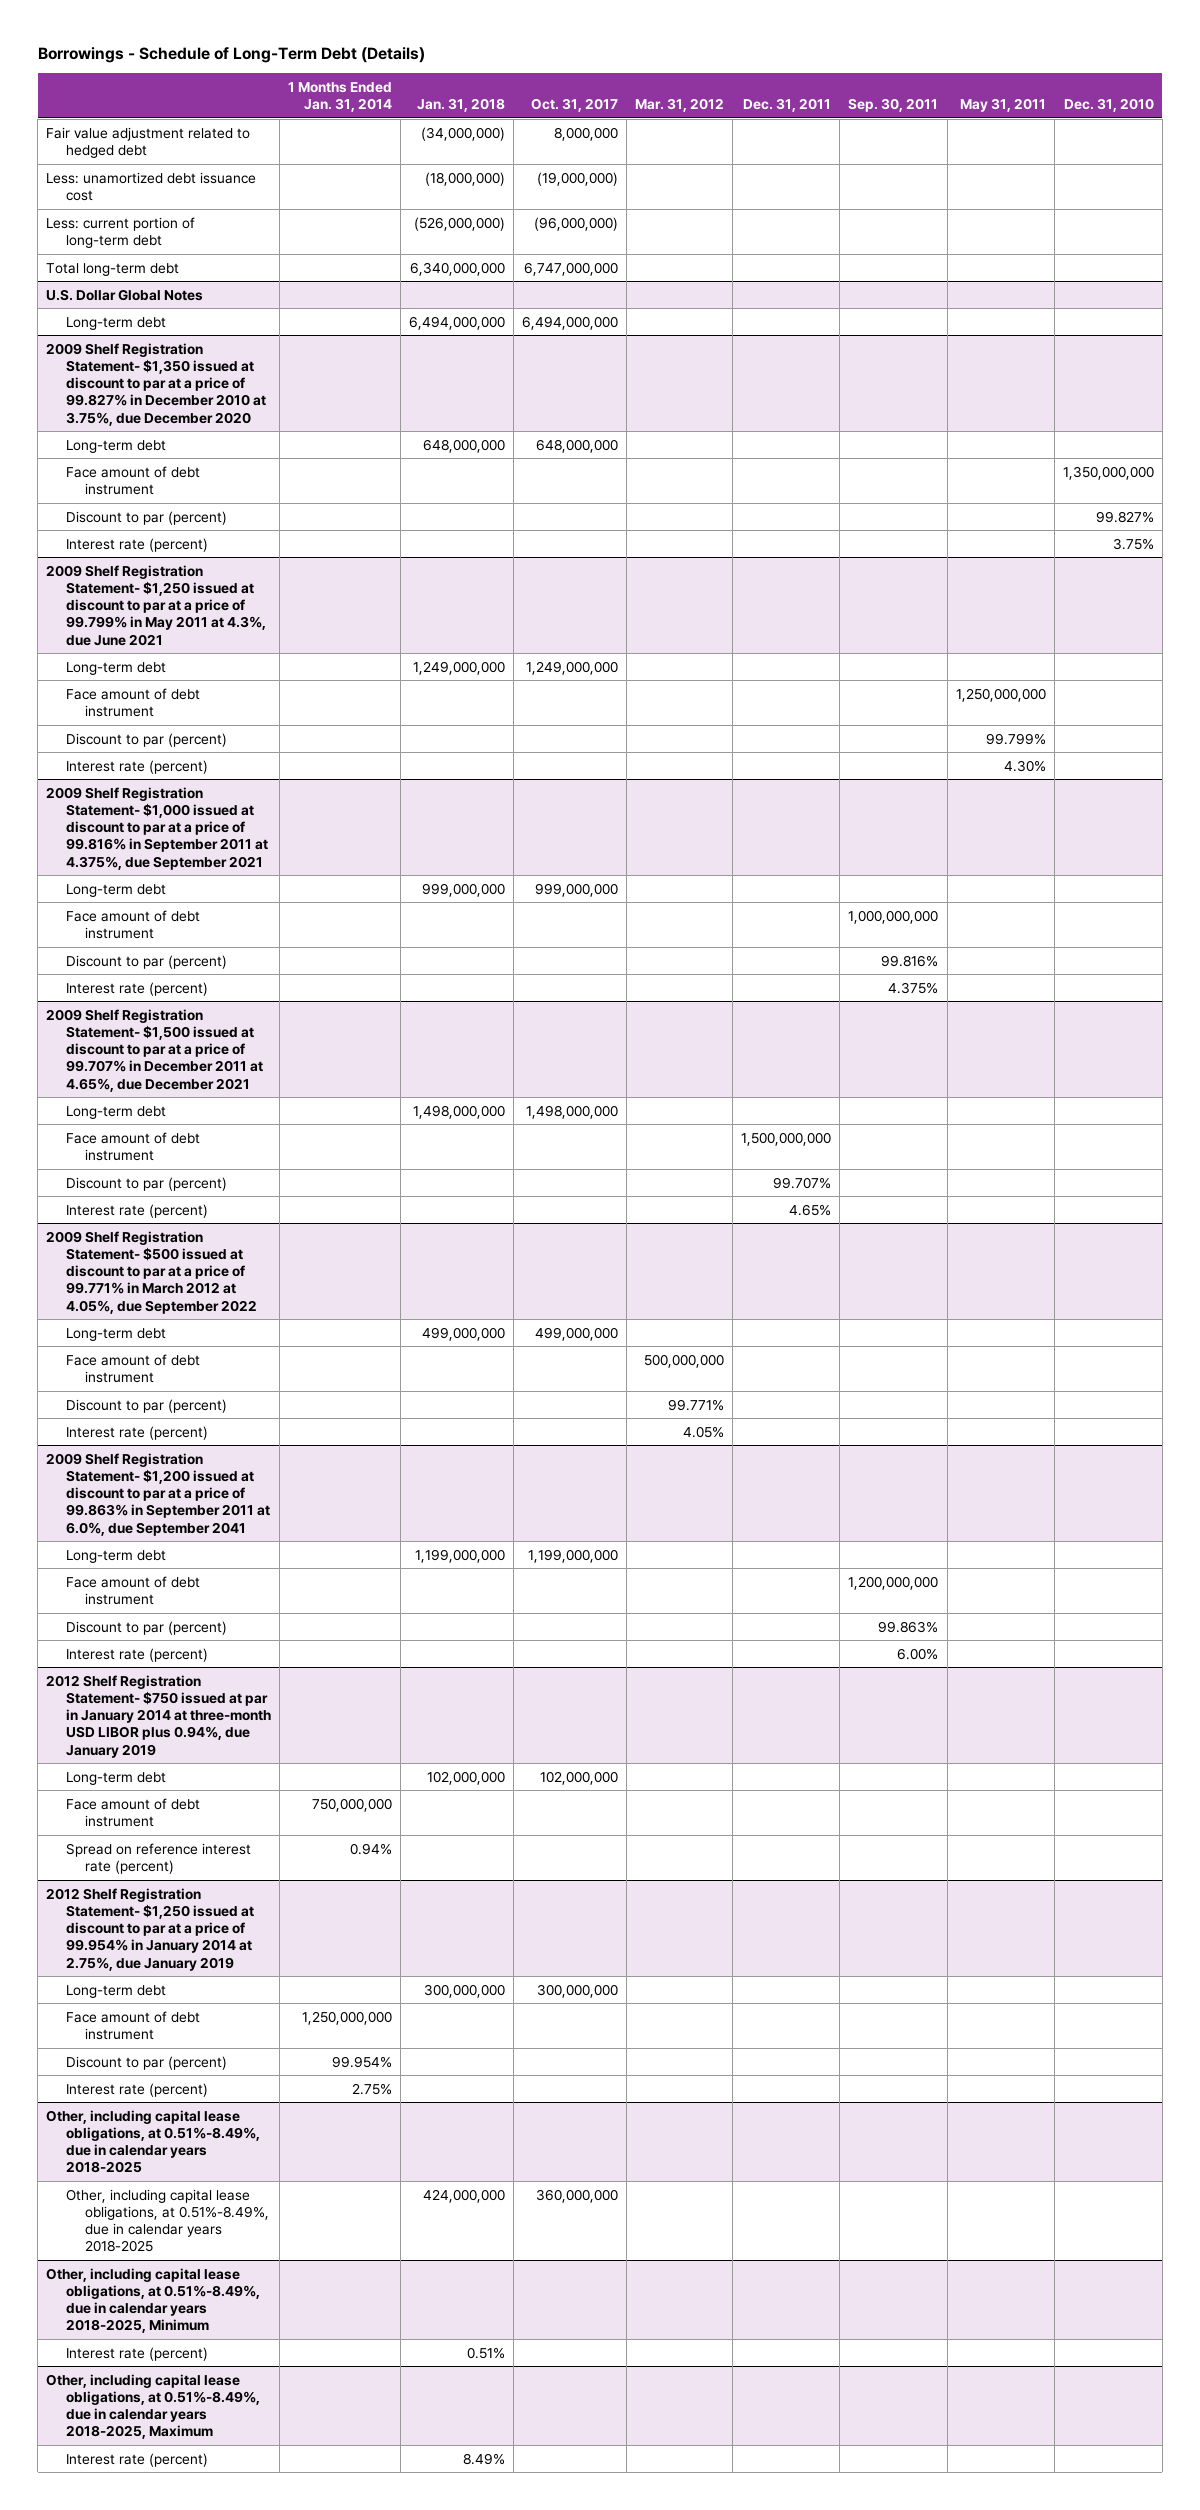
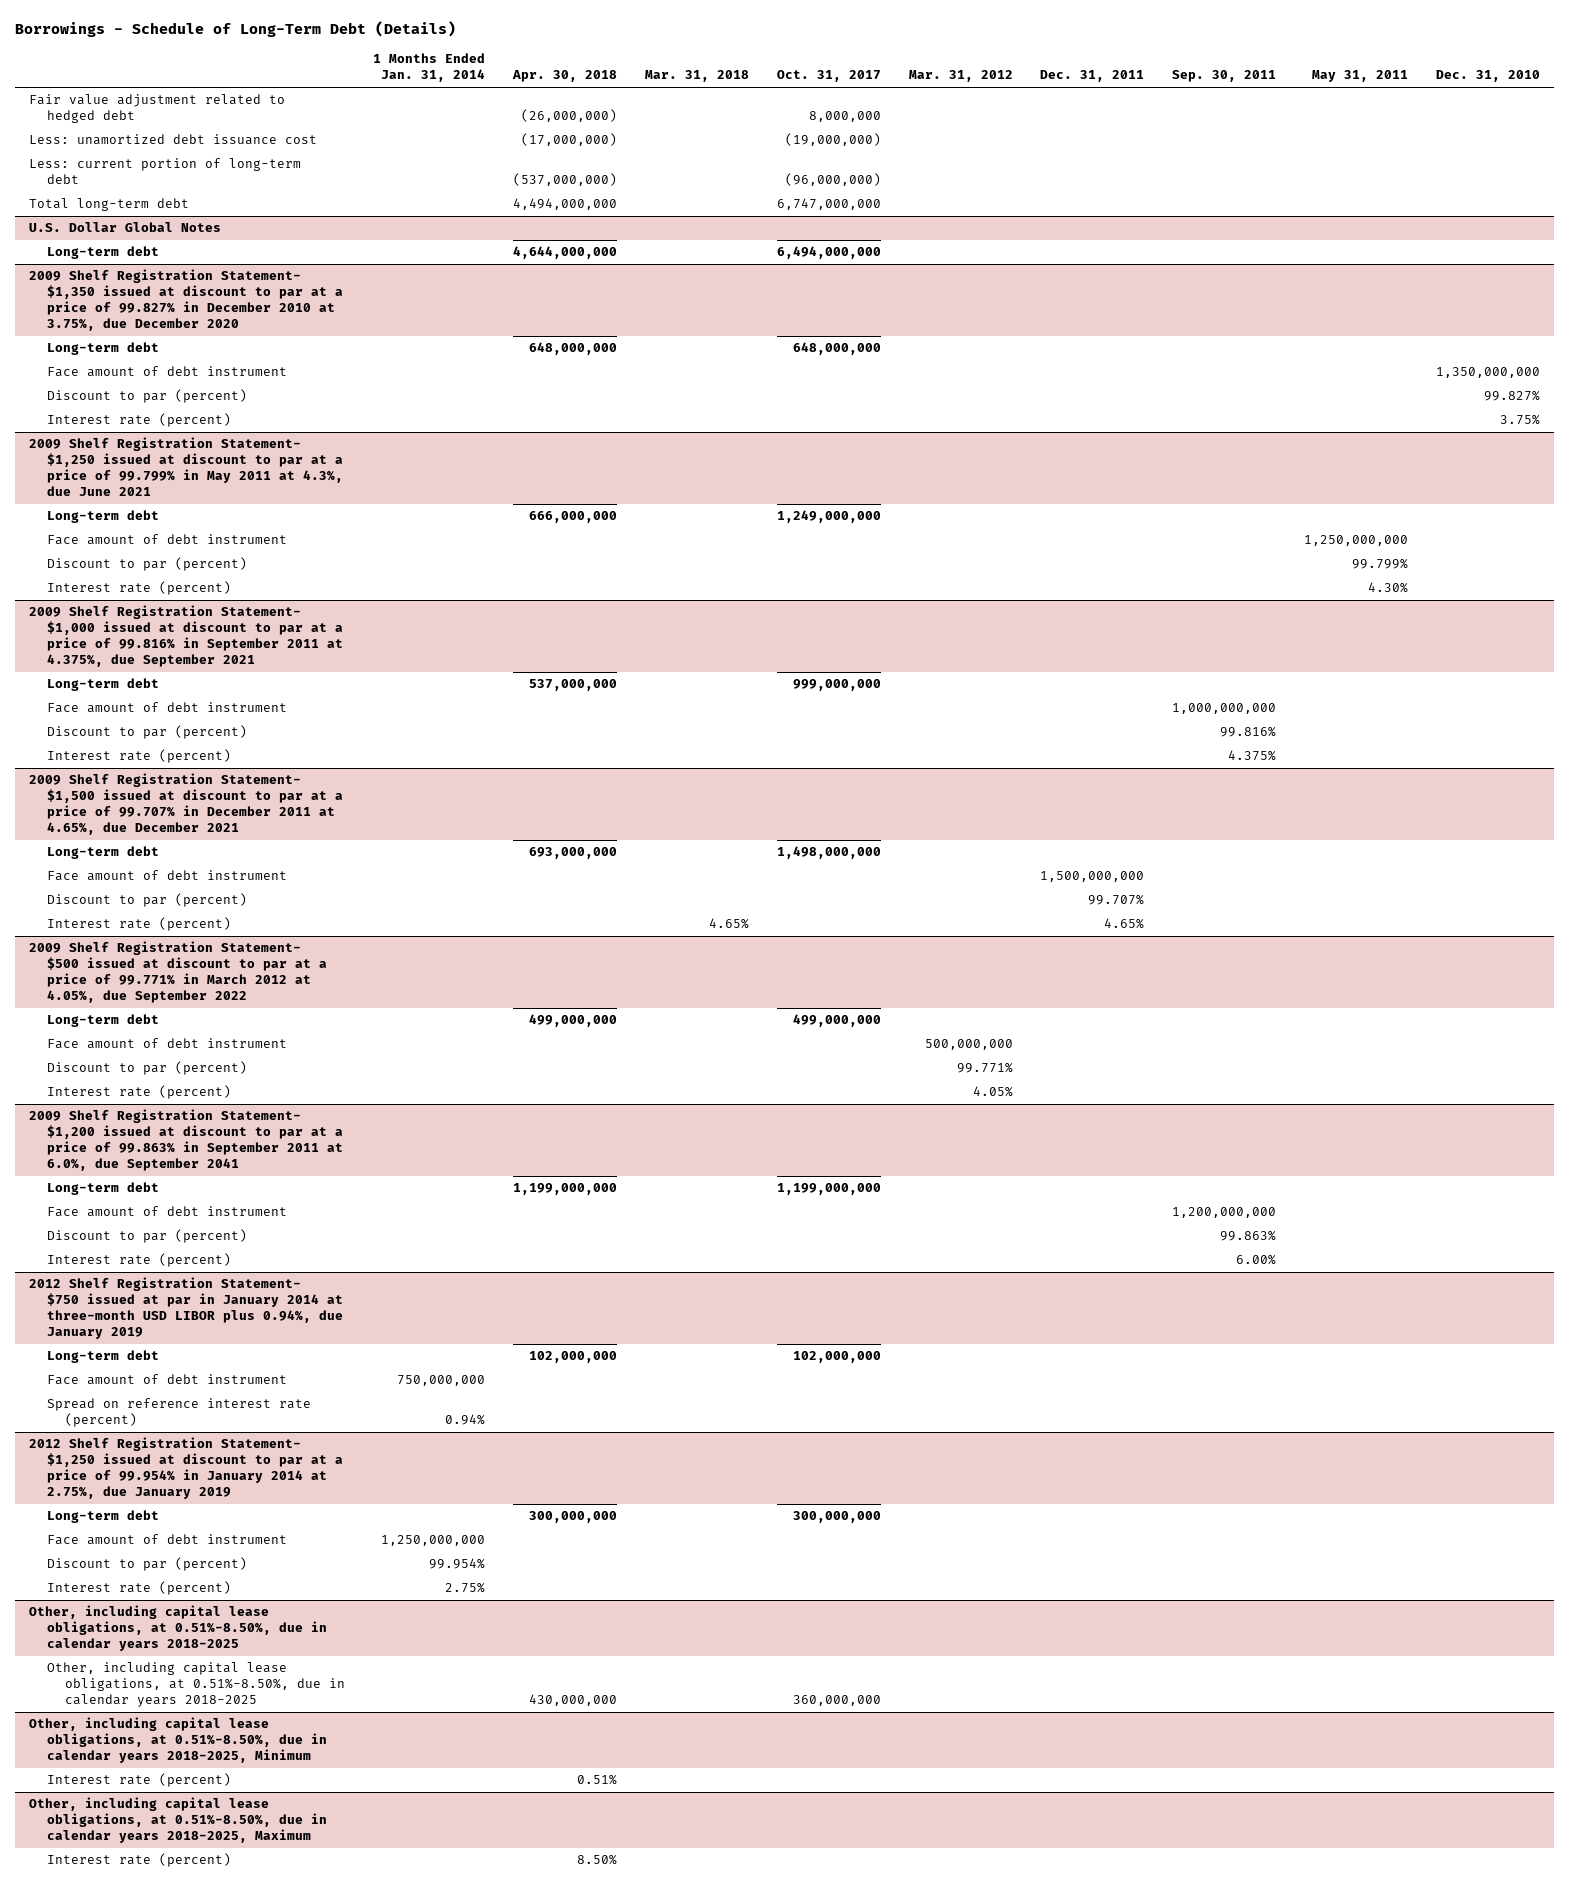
[417,97,506,112] Jan. 31, 2018 -> none
none -> [511,70,617,83] Apr. 30, 2018
none -> [644,70,749,83] Mar. 31, 2018
[46,2109,260,2174] Other, including capital lease obligations, at 0.51%-8.49%, due in calendar years 2018-2025 -> [29,1605,328,1652] Other, including capital lease obligations, at 0.51%-8.50%, due in calendar years 2018-2025
[65,2188,270,2253] Other, including capital lease obligations, at 0.51%-8.49%, due in calendar years 2018-2025 -> [47,1662,346,1708] Other, including capital lease obligations, at 0.51%-8.50%, due in calendar years 2018-2025
[46,2267,260,2334] Other, including capital lease obligations, at 0.51%-8.49%, due in calendar years 2018-2025, Minimum -> [29,1717,328,1764] Other, including capital lease obligations, at 0.51%-8.50%, due in calendar years 2018-2025, Minimum
[46,2373,260,2440] Other, including capital lease obligations, at 0.51%-8.49%, due in calendar years 2018-2025, Maximum -> [29,1797,328,1844] Other, including capital lease obligations, at 0.51%-8.50%, due in calendar years 2018-2025, Maximum

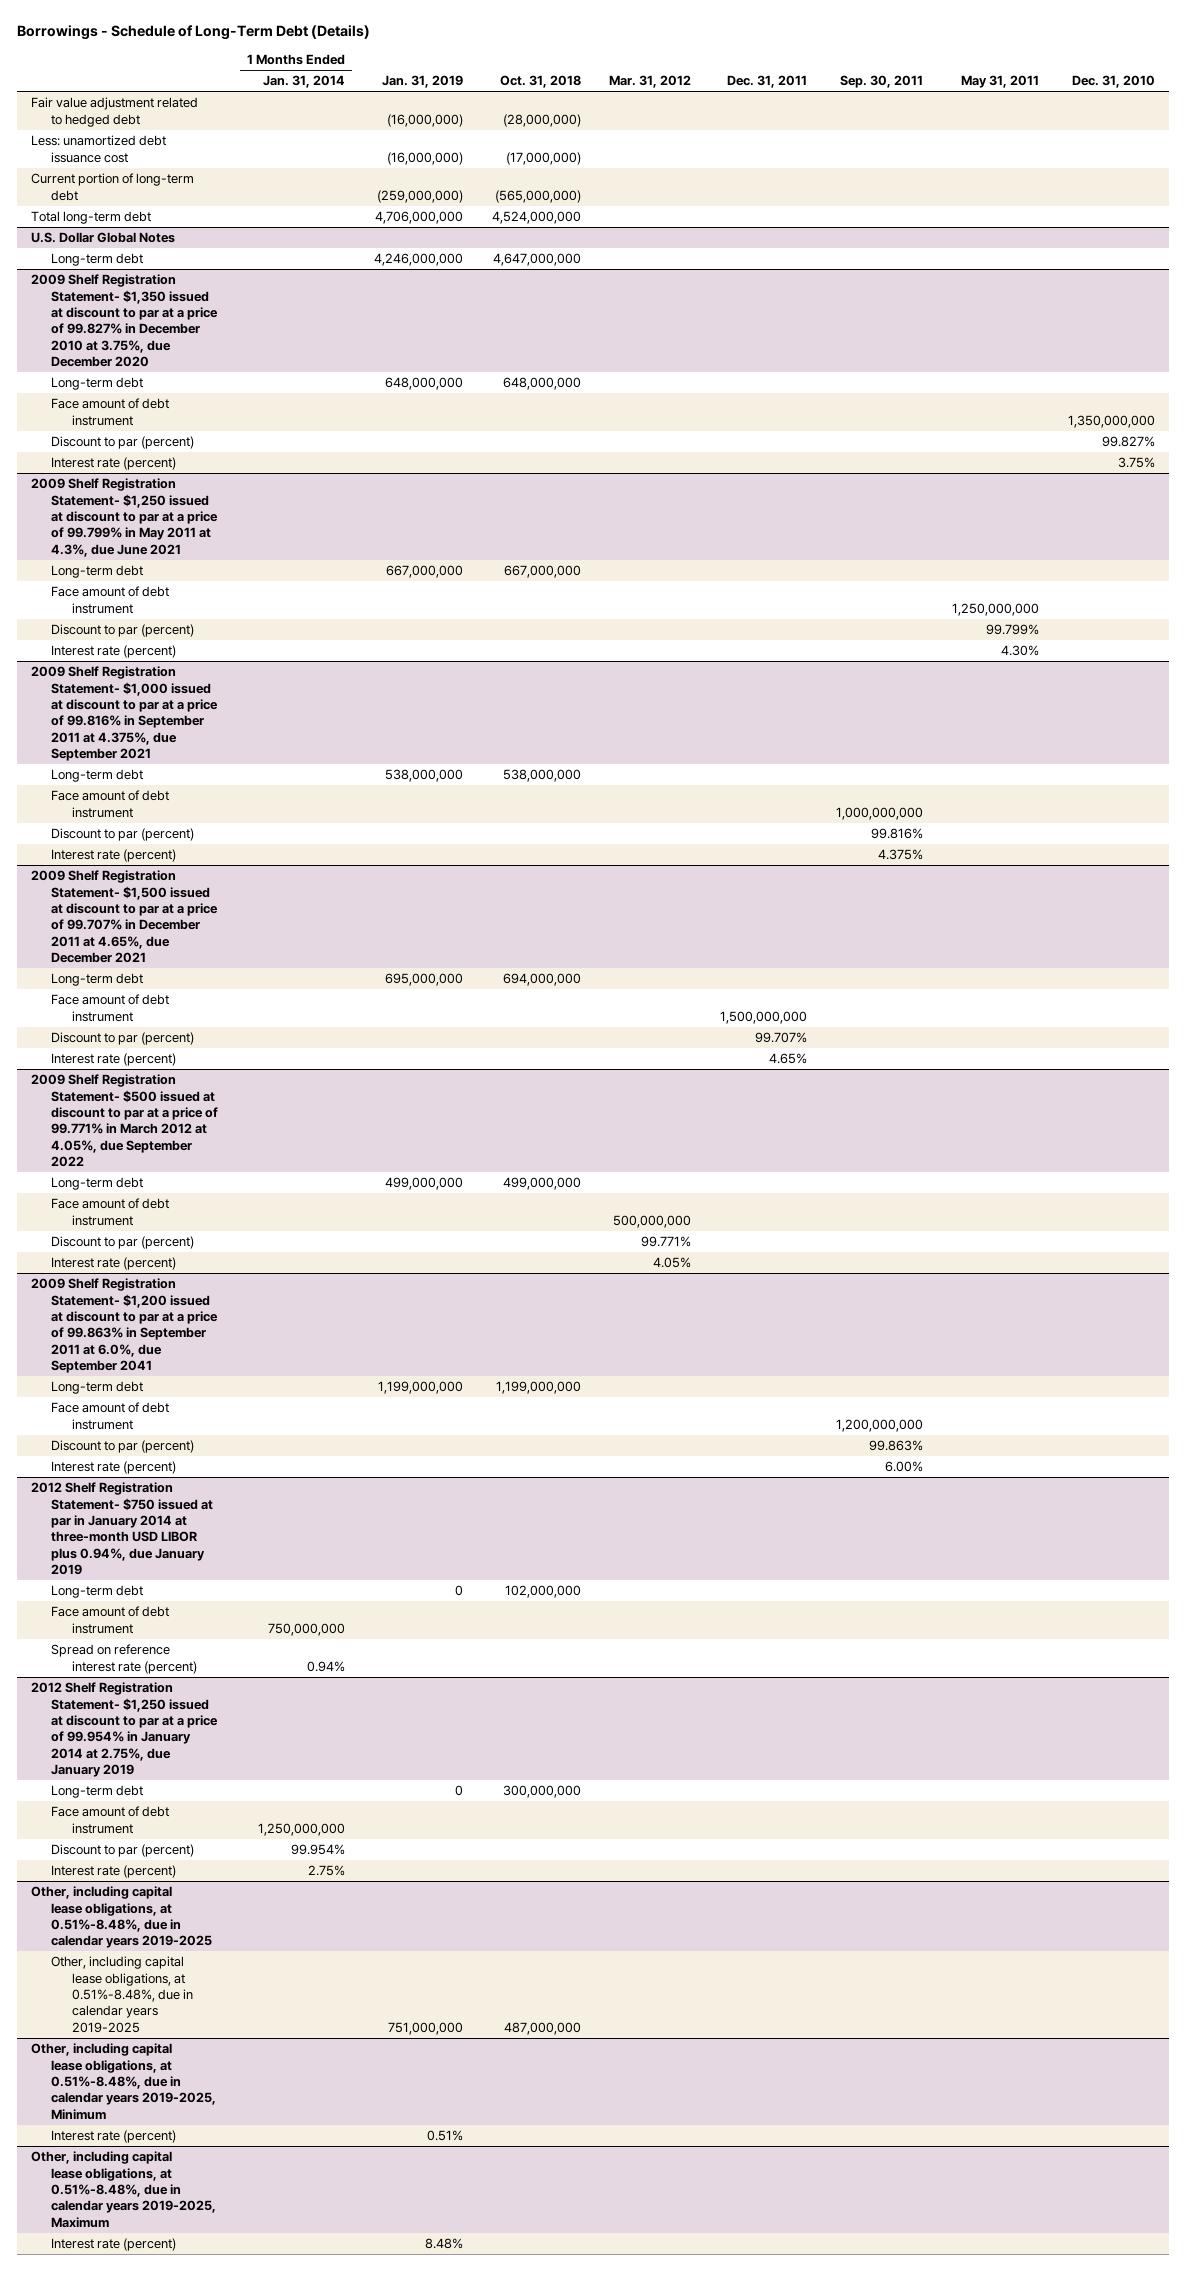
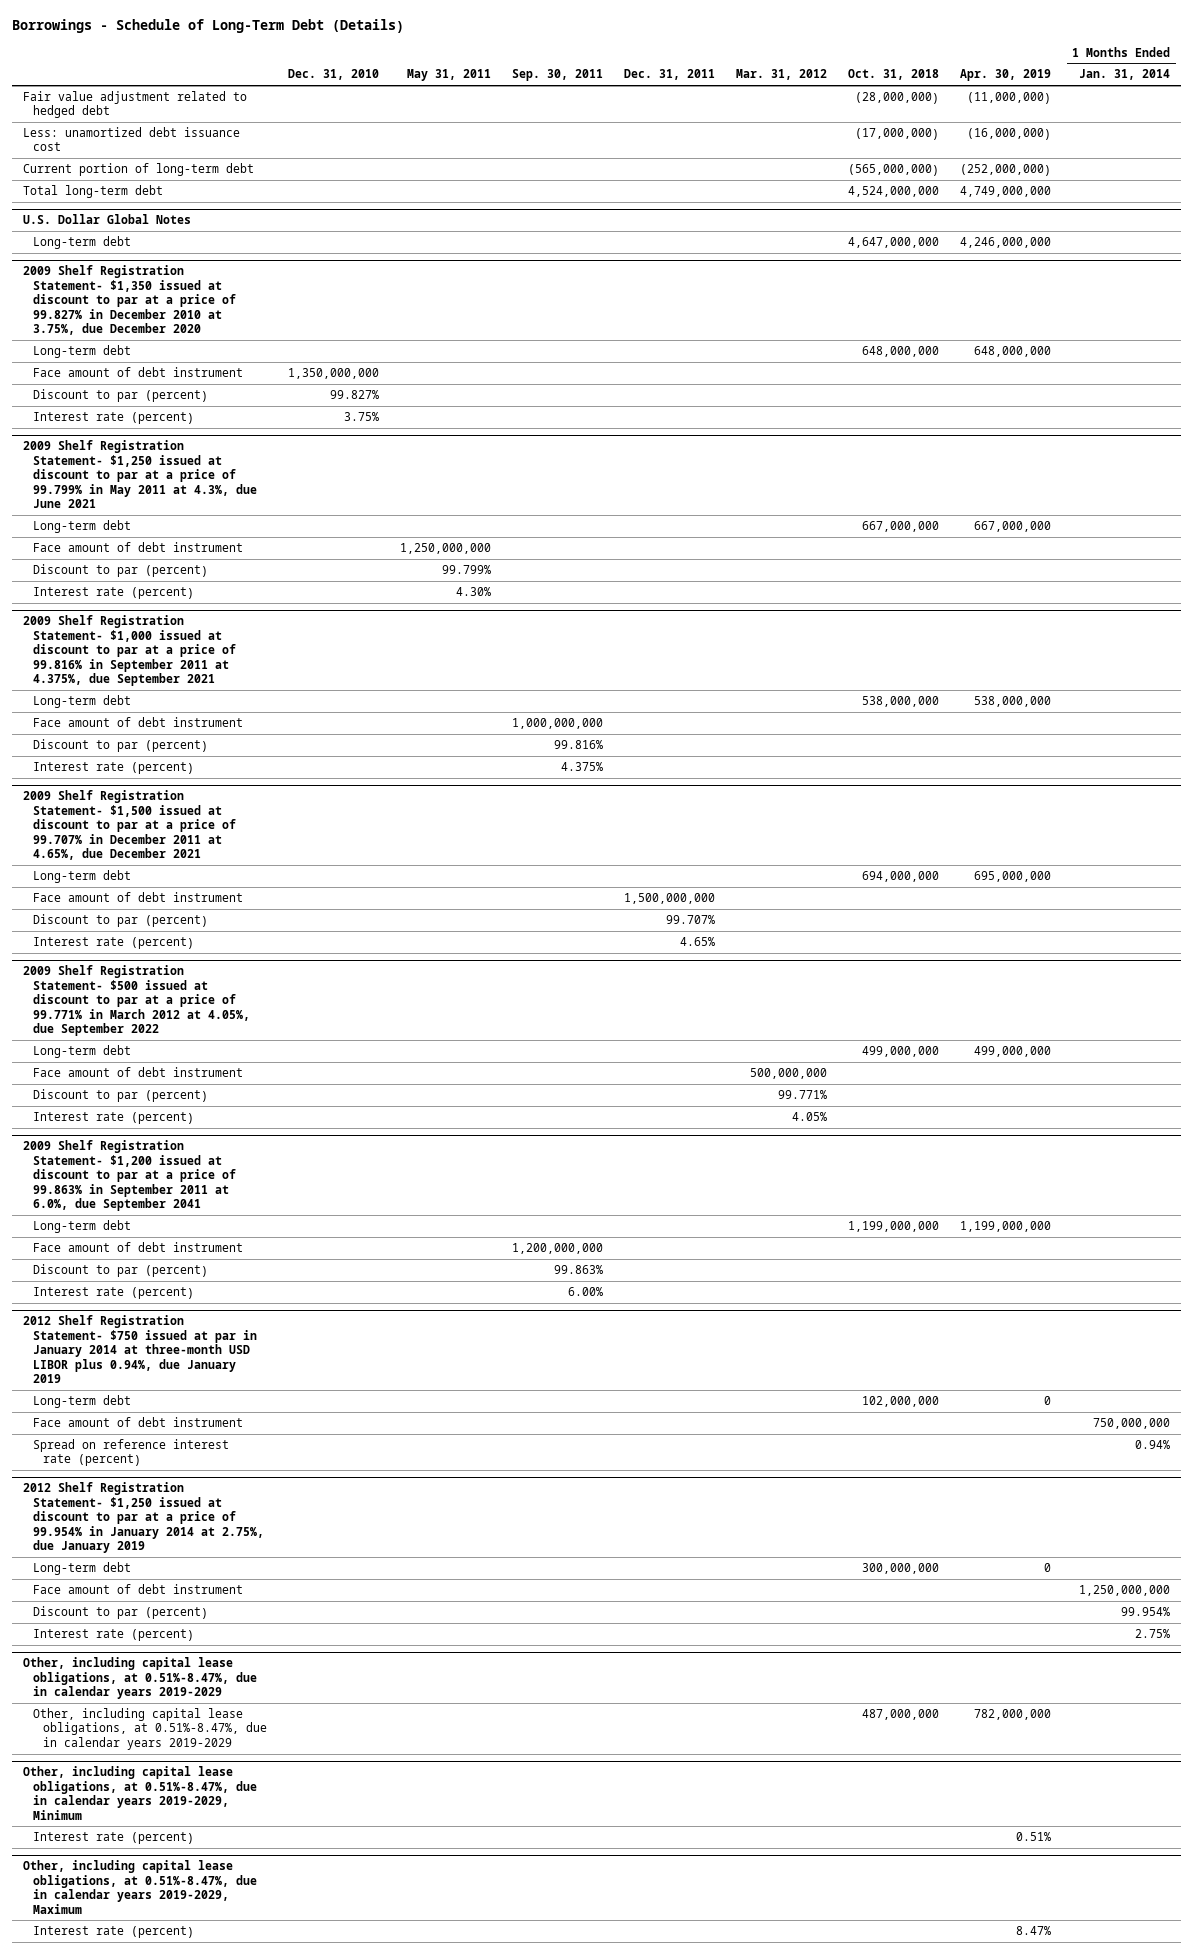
[381,75,463,89] Jan. 31, 2019 -> none
none -> [960,69,1052,82] Apr. 30, 2019
[30,1886,213,1949] Other, including capital lease obligations, at 0.51%-8.48%, due in calendar years 2019-2025 -> [22,1657,257,1700] Other, including capital lease obligations, at 0.51%-8.47%, due in calendar years 2019-2029
[51,1956,193,2033] Other, including capital lease obligations, at 0.51%-8.48%, due in calendar years 2019-2025 -> [32,1707,268,1750] Other, including capital lease obligations, at 0.51%-8.47%, due in calendar years 2019-2029
[30,2043,217,2120] Other, including capital lease obligations, at 0.51%-8.48%, due in calendar years 2019-2025, Minimum -> [22,1766,257,1820] Other, including capital lease obligations, at 0.51%-8.47%, due in calendar years 2019-2029, Minimum
[30,2151,217,2228] Other, including capital lease obligations, at 0.51%-8.48%, due in calendar years 2019-2025, Maximum -> [22,1860,257,1914] Other, including capital lease obligations, at 0.51%-8.47%, due in calendar years 2019-2029, Maximum

